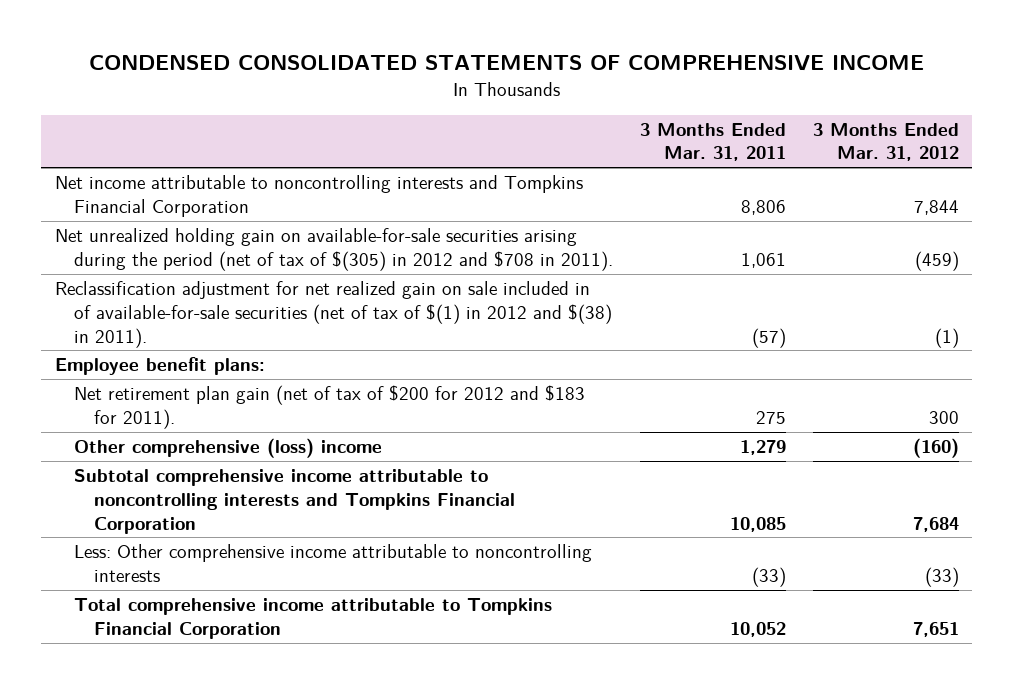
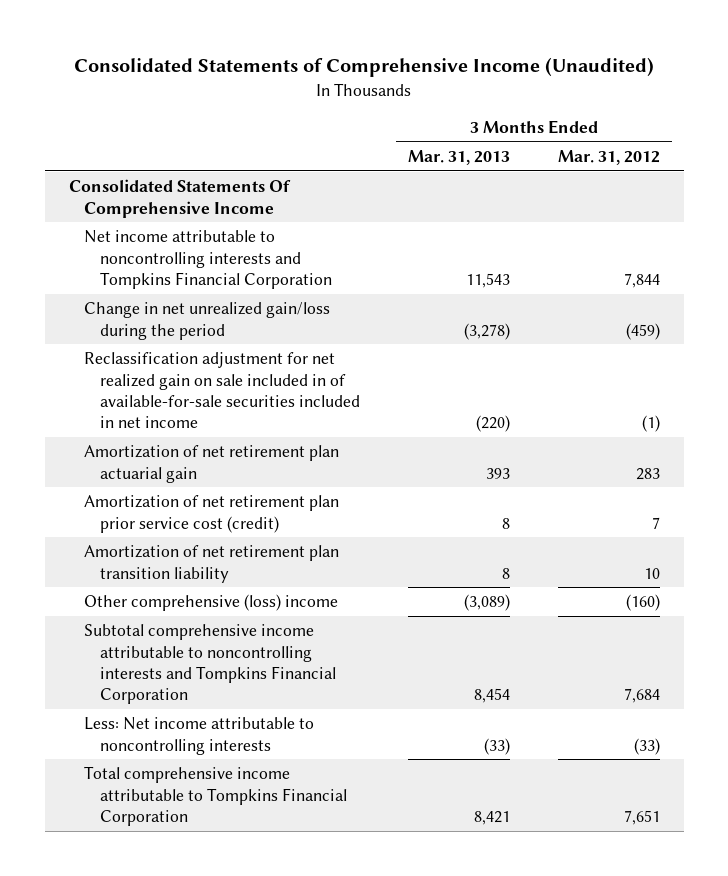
[88,55,924,72] CONDENSED CONSOLIDATED STATEMENTS OF COMPREHENSIVE INCOME -> [74,56,655,77] Consolidated Statements of Comprehensive Income (Unaudited)
[639,122,786,162] 3 Months Ended Mar. 31, 2011 -> none
none -> [407,150,510,166] Mar. 31, 2013
none -> [68,179,291,218] Consolidated Statements Of Comprehensive Income
[54,357,265,376] Employee benefit plans: -> none
[74,385,586,429] Net retirement plan gain (net of tax of $200 for 2012 and $183 for 2011). -> none
[54,228,614,271] Net unrealized holding gain on available-for-sale securities arising during the period (net of tax of $(305) in 2012 and $708 in 2011). -> [84,302,331,340] Change in net unrealized gain/loss during the period
[54,281,613,348] Reclassification adjustment for net realized gain on sale included in of available-for-sale securities (net of tax of $(1) in 2012 and $(38) in 2011). -> [84,352,360,429] Reclassification adjustment for net realized gain on sale included in of available-for-sale securities included in net income
none -> [84,445,340,483] Amortization of net retirement plan actuarial gain
none -> [84,495,340,533] Amortization of net retirement plan prior service cost (credit)
none -> [84,545,340,583] Amortization of net retirement plan transition liability
[74,544,593,582] Less: Other comprehensive income attributable to noncontrolling interests -> [84,717,315,755] Less: Net income attributable to noncontrolling interests

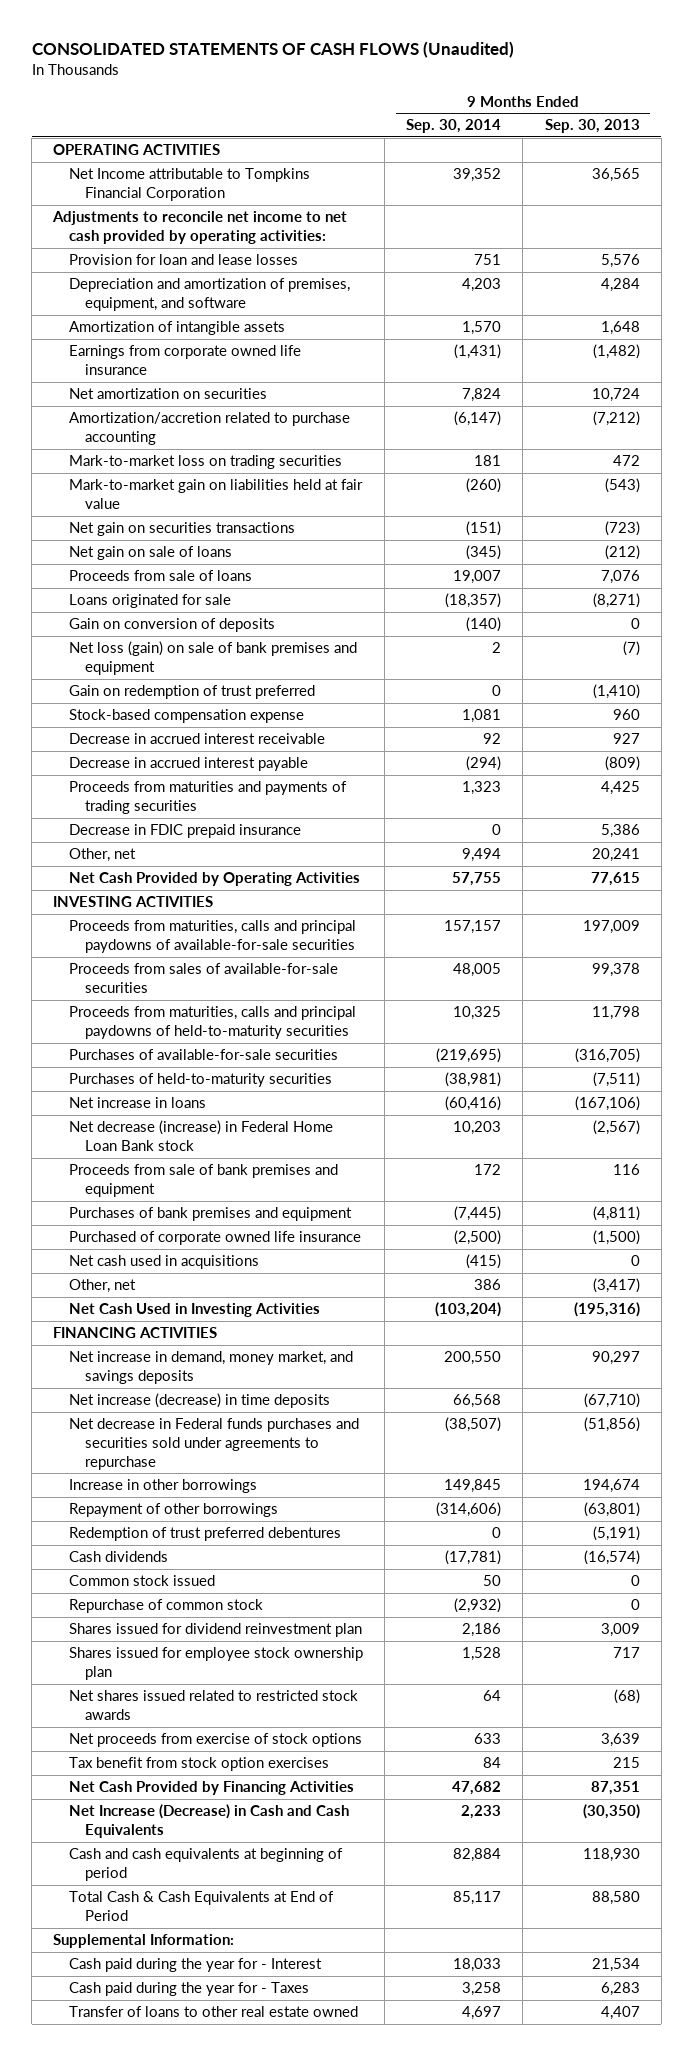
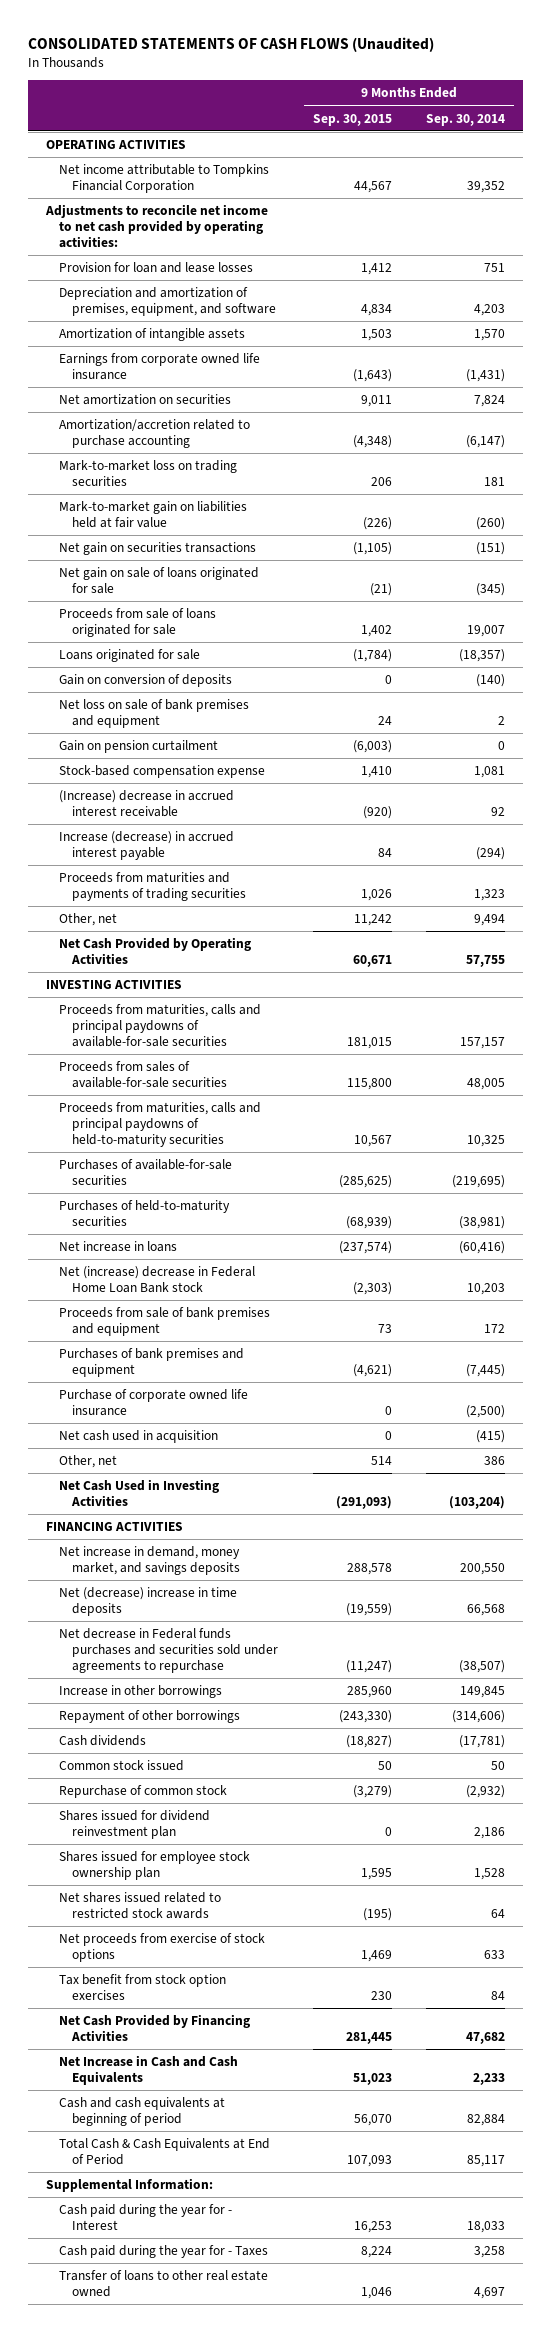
[544,119,640,134] Sep. 30, 2013 -> none
none -> [312,113,392,126] Sep. 30, 2015
[69,168,311,202] Net Income attributable to Tompkins Financial Corporation -> [58,163,269,193] Net income attributable to Tompkins Financial Corporation
[69,546,233,561] Net gain on sale of loans -> [58,566,259,594] Net gain on sale of loans originated for sale
[69,570,253,582] Proceeds from sale of loans -> [58,607,216,637] Proceeds from sale of loans originated for sale
[69,685,316,700] Gain on redemption of trust preferred -> none
[69,641,358,676] Net loss (gain) on sale of bank premises and equipment -> [58,698,249,728] Net loss on sale of bank premises and equipment
none -> [58,739,218,753] Gain on pension curtailment
[69,733,326,745] Decrease in accrued interest receivable -> [58,789,234,817] (Increase) decrease in accrued interest receivable
[69,757,309,772] Decrease in accrued interest payable -> [58,830,234,860] Increase (decrease) in accrued interest payable
[69,824,302,839] Decrease in FDIC prepaid insurance -> none
[69,1120,334,1152] Net decrease (increase) in Federal Home Loan Bank stock -> [58,1265,255,1293] Net (increase) decrease in Federal Home Loan Bank stock
[69,1231,362,1246] Purchased of corporate owned life insurance -> [58,1388,248,1416] Purchase of corporate owned life insurance
[69,1255,260,1270] Net cash used in acquisitions -> [58,1429,218,1443] Net cash used in acquisition
[69,1393,331,1409] Net increase (decrease) in time deposits -> [58,1586,237,1616] Net (decrease) increase in time deposits
[69,1527,342,1542] Redemption of trust preferred debentures -> none
[69,1804,350,1839] Net Increase (Decrease) in Cash and Cash Equivalents -> [58,2054,238,2085] Net Increase in Cash and Cash Equivalents

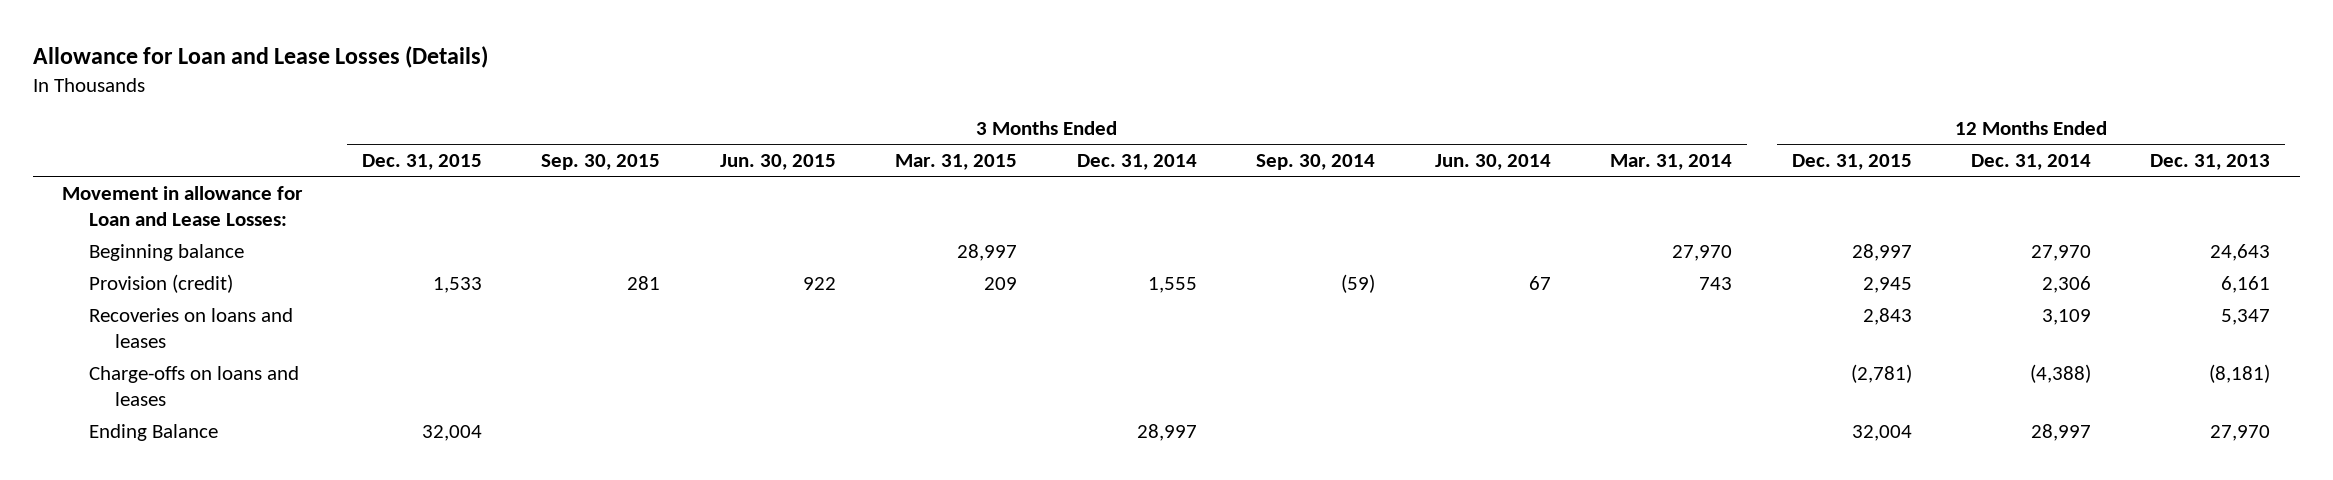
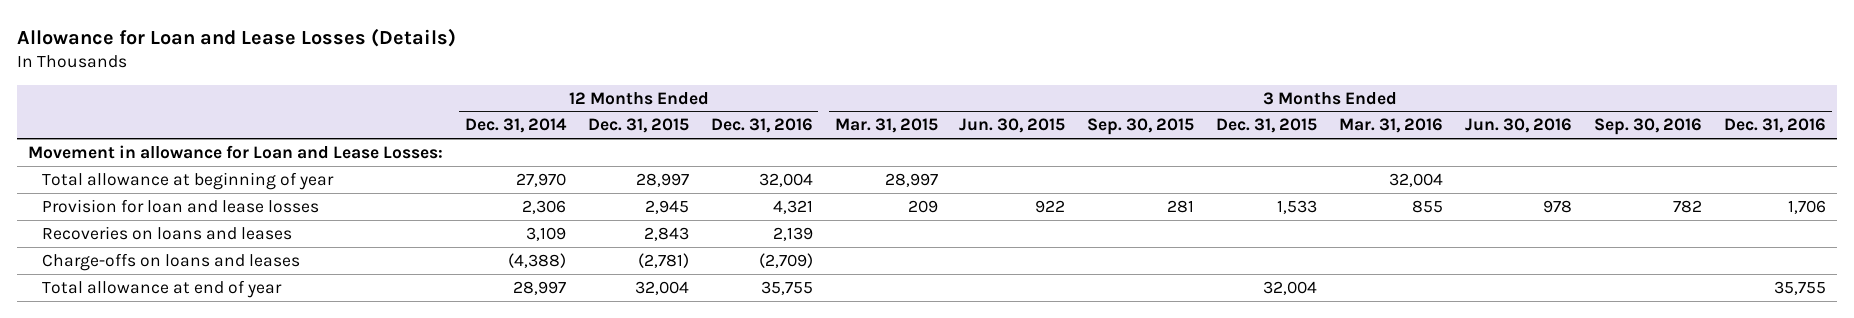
[1076,153,1197,170] Dec. 31, 2014 -> none
[1256,153,1376,170] Sep. 30, 2014 -> none
[1434,153,1551,170] Jun. 30, 2014 -> none
[1610,153,1733,170] Mar. 31, 2014 -> none
[2150,153,2271,170] Dec. 31, 2013 -> none
none -> [710,118,813,134] Dec. 31, 2016
none -> [1339,118,1444,134] Mar. 31, 2016
none -> [1465,118,1573,134] Jun. 30, 2016
none -> [1594,118,1703,136] Sep. 30, 2016
none -> [1724,118,1827,134] Dec. 31, 2016
[88,243,244,261] Beginning balance -> [42,171,335,190] Total allowance at beginning of year
[88,273,233,293] Provision (credit) -> [42,198,320,213] Provision for loan and lease losses
[88,423,218,441] Ending Balance -> [42,279,283,298] Total allowance at end of year

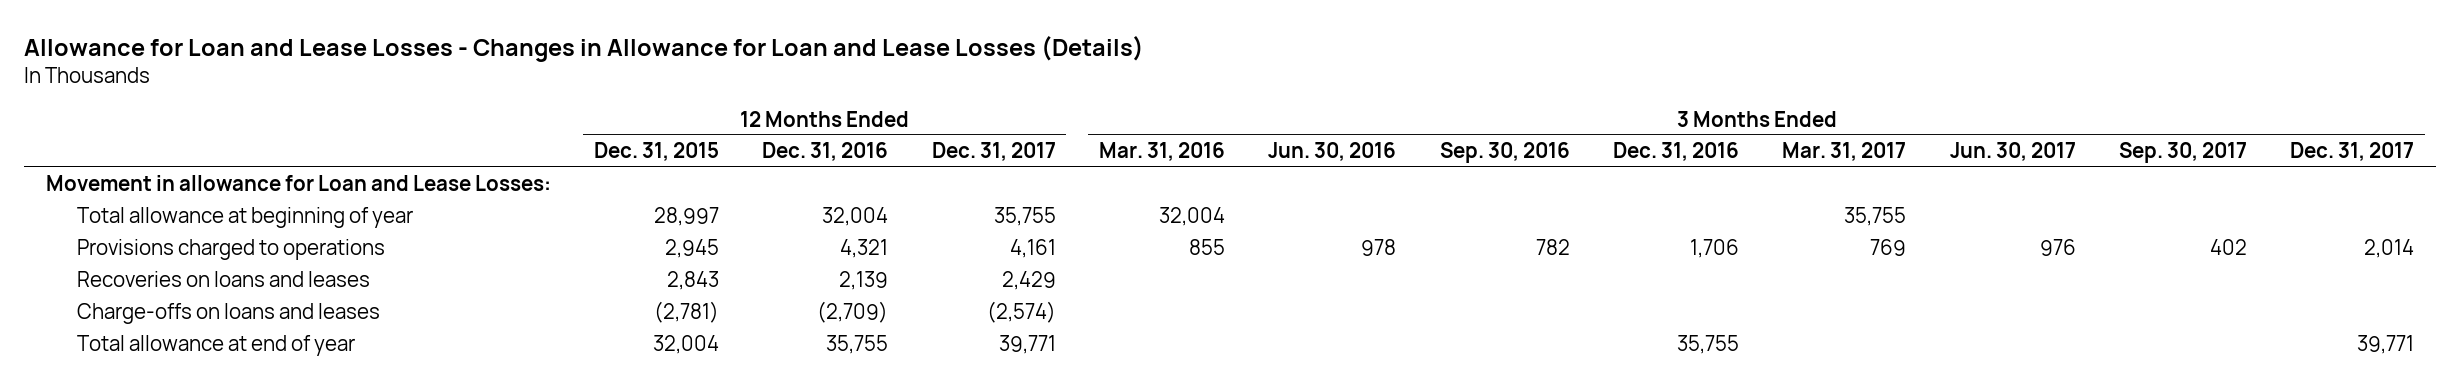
[16,27,456,47] Allowance for Loan and Lease Losses (Details) -> [23,35,1144,62] Allowance for Loan and Lease Losses - Changes in Allowance for Loan and Lease Losses (Details)
[464,118,567,134] Dec. 31, 2014 -> none
[834,118,938,134] Mar. 31, 2015 -> none
[959,118,1066,134] Jun. 30, 2015 -> none
[1087,118,1195,136] Sep. 30, 2015 -> none
[1216,118,1318,134] Dec. 31, 2015 -> none
none -> [931,142,1056,162] Dec. 31, 2017
none -> [1782,142,1907,162] Mar. 31, 2017
none -> [1949,142,2076,162] Jun. 30, 2017
none -> [2118,142,2247,164] Sep. 30, 2017
none -> [2290,142,2415,162] Dec. 31, 2017
[42,198,320,213] Provision for loan and lease losses -> [77,239,386,261] Provisions charged to operations

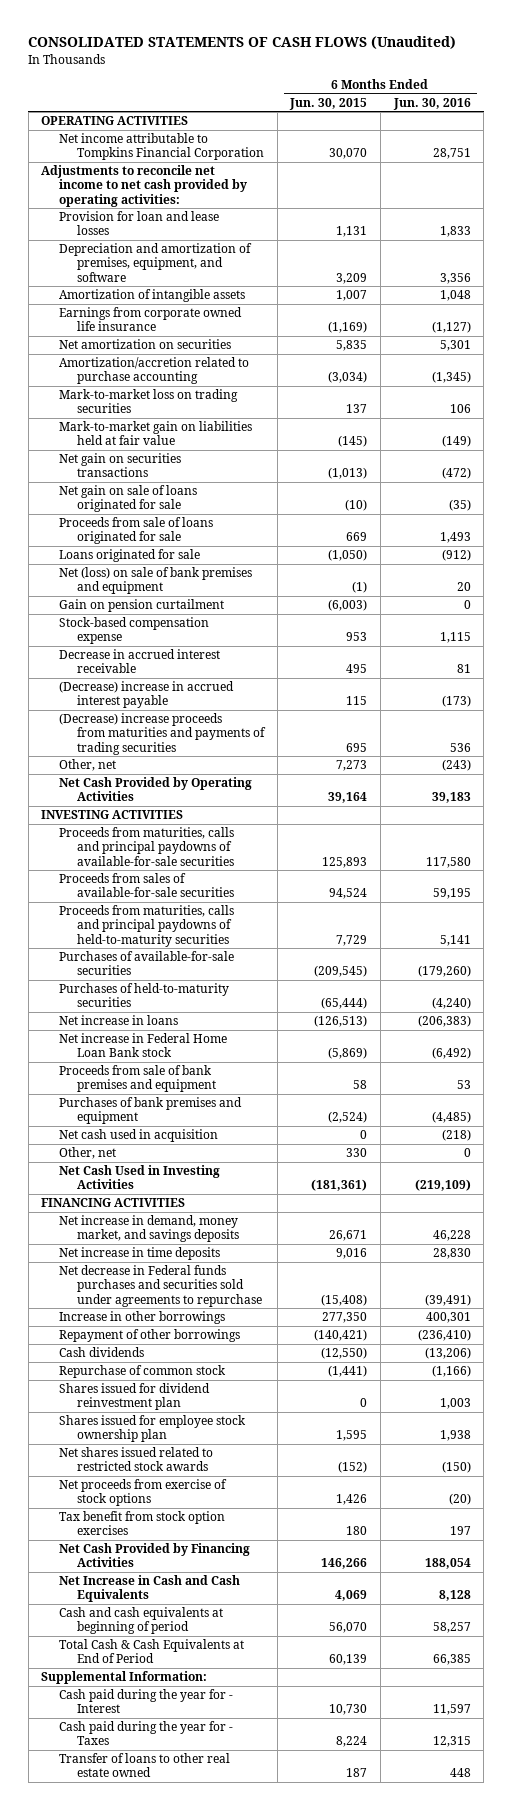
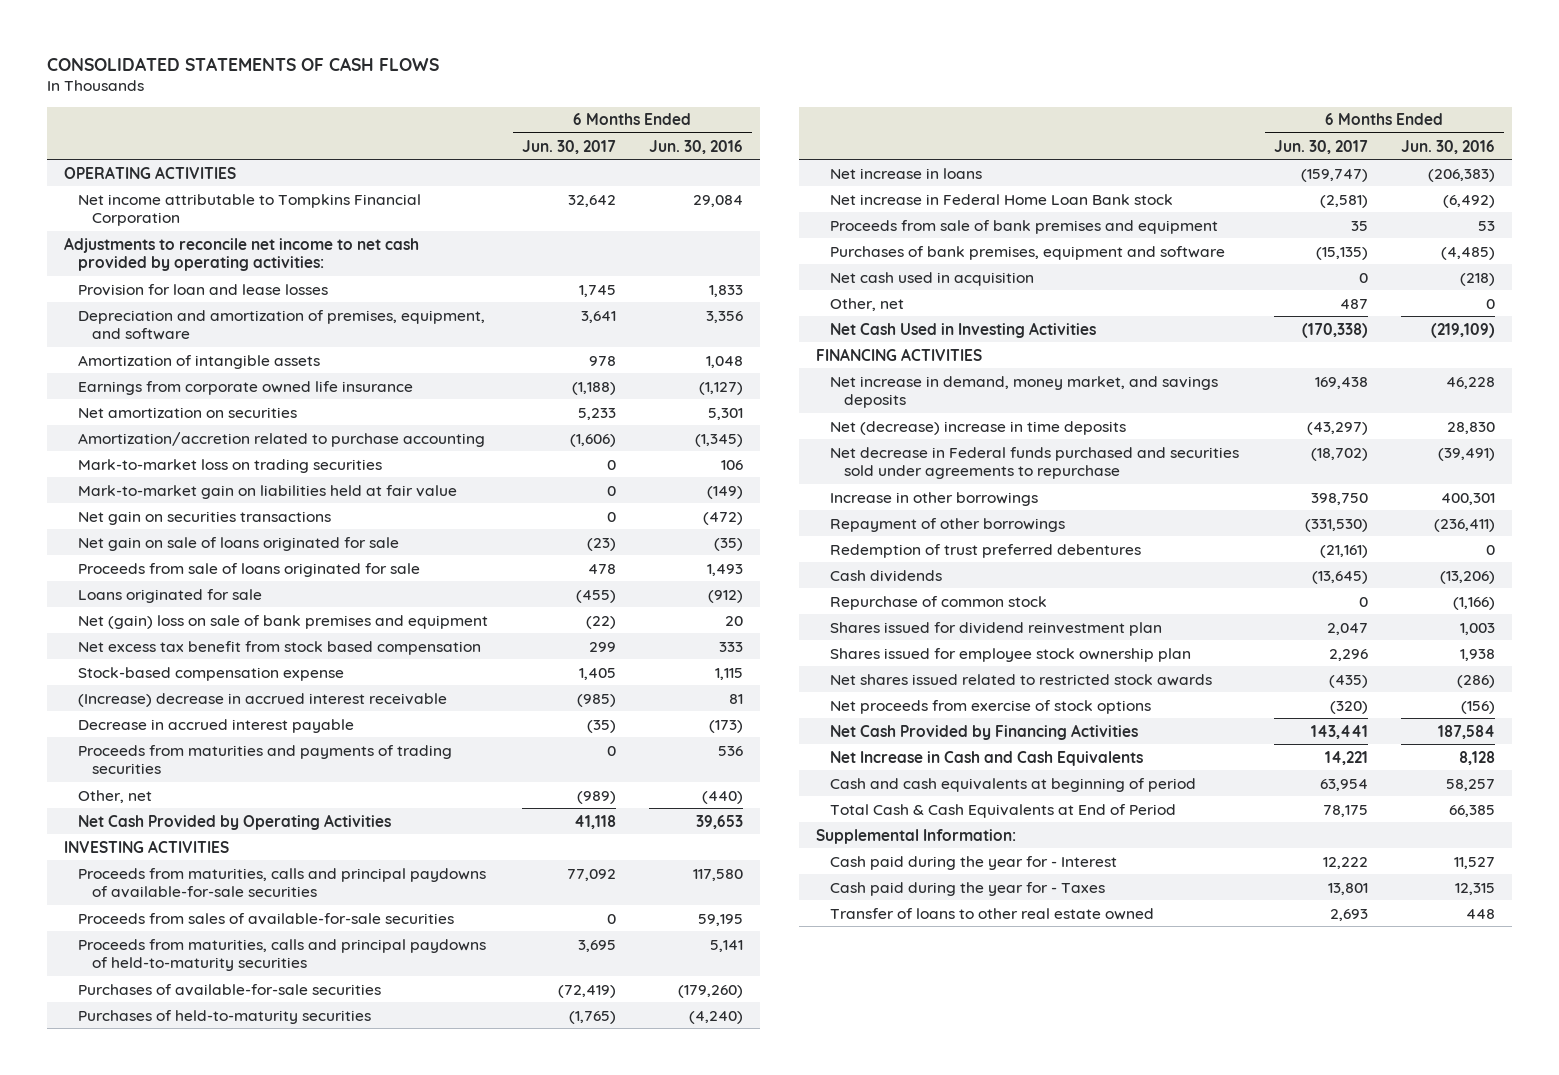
[28,36,457,50] CONSOLIDATED STATEMENTS OF CASH FLOWS (Unaudited) -> [46,56,439,71] CONSOLIDATED STATEMENTS OF CASH FLOWS
[289,97,368,110] Jun. 30, 2015 -> none
none -> [521,139,616,154] Jun. 30, 2017
[432,148,471,160] 28,751 -> [693,194,744,207] 29,084
[59,599,225,613] Gain on pension curtailment -> none
[59,567,253,595] Net (loss) on sale of bank premises and equipment -> [77,614,488,629] Net (gain) loss on sale of bank premises and equipment
none -> [77,640,481,655] Net excess tax benefit from stock based compensation
[59,649,221,674] Decrease in accrued interest receivable -> [77,692,447,707] (Increase) decrease in accrued interest receivable
[59,681,235,709] (Decrease) increase in accrued interest payable -> [77,718,354,733] Decrease in accrued interest payable
[59,713,267,755] (Decrease) increase proceeds from maturities and payments of trading securities -> [77,744,452,775] Proceeds from maturities and payments of trading securities
[441,759,471,772] (243) -> [702,790,744,804] (440)
[431,792,471,804] 39,183 -> [696,814,744,829] 39,653
[59,1097,243,1125] Purchases of bank premises and equipment -> [829,245,1225,260] Purchases of bank premises, equipment and software
[59,1247,221,1261] Net increase in time deposits -> [829,420,1126,435] Net (decrease) increase in time deposits
[59,1265,263,1307] Net decrease in Federal funds purchases and securities sold under agreements to repurchase -> [829,446,1239,480] Net decrease in Federal funds purchased and securities sold under agreements to repurchase
[417,1329,471,1342] (236,410) -> [1434,518,1496,532] (236,411)
none -> [829,543,1141,558] Redemption of trust preferred debentures
[59,1511,226,1536] Tax benefit from stock option exercises -> none
[441,1461,471,1474] (150) -> [1457,674,1496,688] (286)
[448,1493,471,1506] (20) -> [1461,700,1496,714] (156)
[424,1558,471,1570] 188,054 -> [1438,724,1496,739] 187,584
[432,1704,471,1716] 11,597 -> [1454,856,1496,869] 11,527

